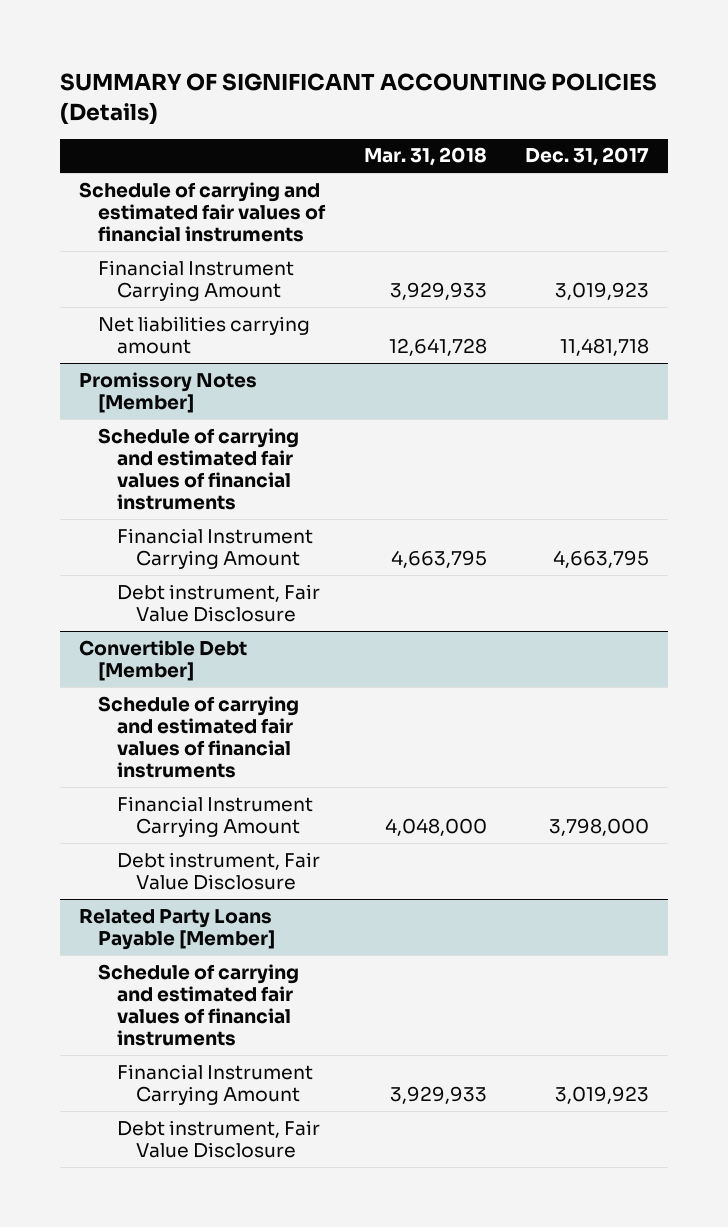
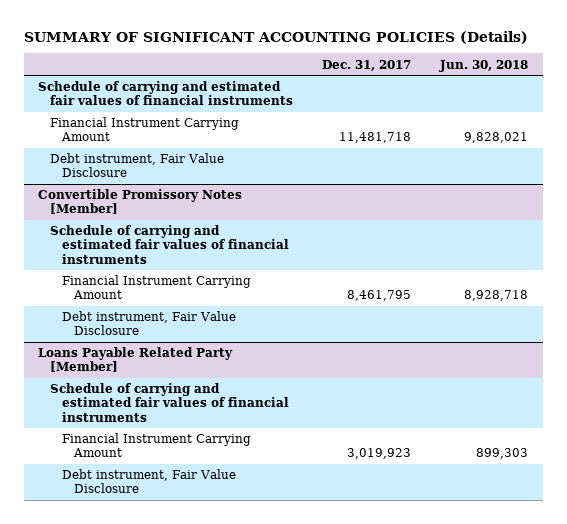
[363,147,487,167] Mar. 31, 2018 -> none
none -> [439,59,529,72] Jun. 30, 2018
[98,315,311,355] Net liabilities carrying amount -> none
[79,371,258,414] Promissory Notes [Member] -> none
[98,427,300,511] Schedule of carrying and estimated fair values of financial instruments -> none
[117,527,314,570] Financial Instrument Carrying Amount -> none
[554,282,649,301] 3,019,923 -> [339,132,412,144] 11,481,718
[79,639,248,682] Convertible Debt [Member] -> [38,189,243,215] Convertible Promissory Notes [Member]
[548,818,649,837] 3,798,000 -> [347,290,412,302] 8,461,795
[79,908,276,951] Related Party Loans Payable [Member] -> [38,347,234,373] Loans Payable Related Party [Member]

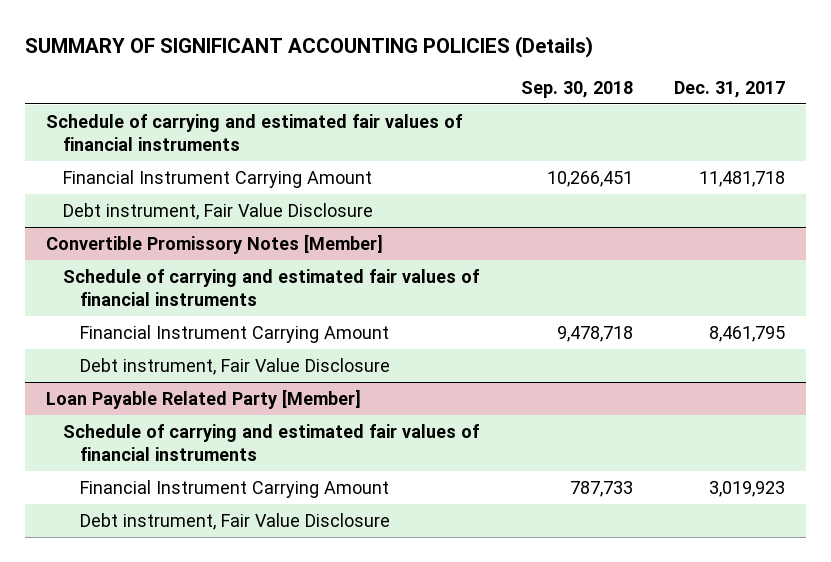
[439,59,529,72] Jun. 30, 2018 -> none
none -> [520,80,633,98] Sep. 30, 2018
[38,347,234,373] Loans Payable Related Party [Member] -> [45,388,361,409] Loan Payable Related Party [Member]

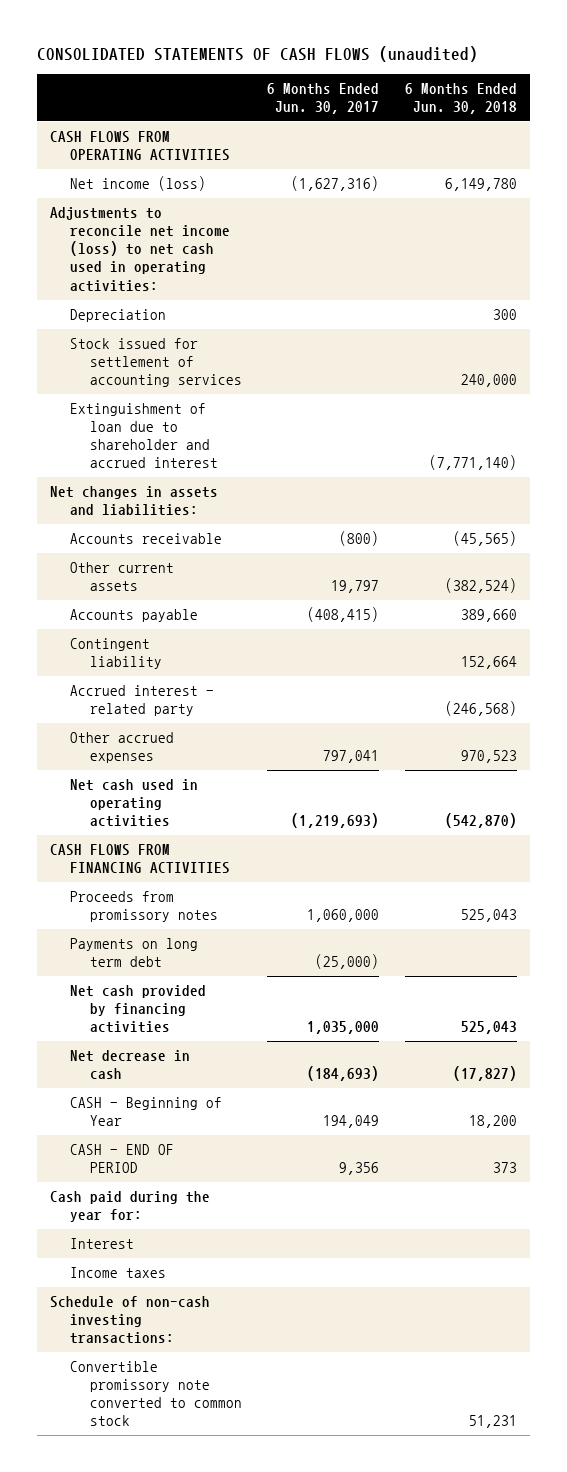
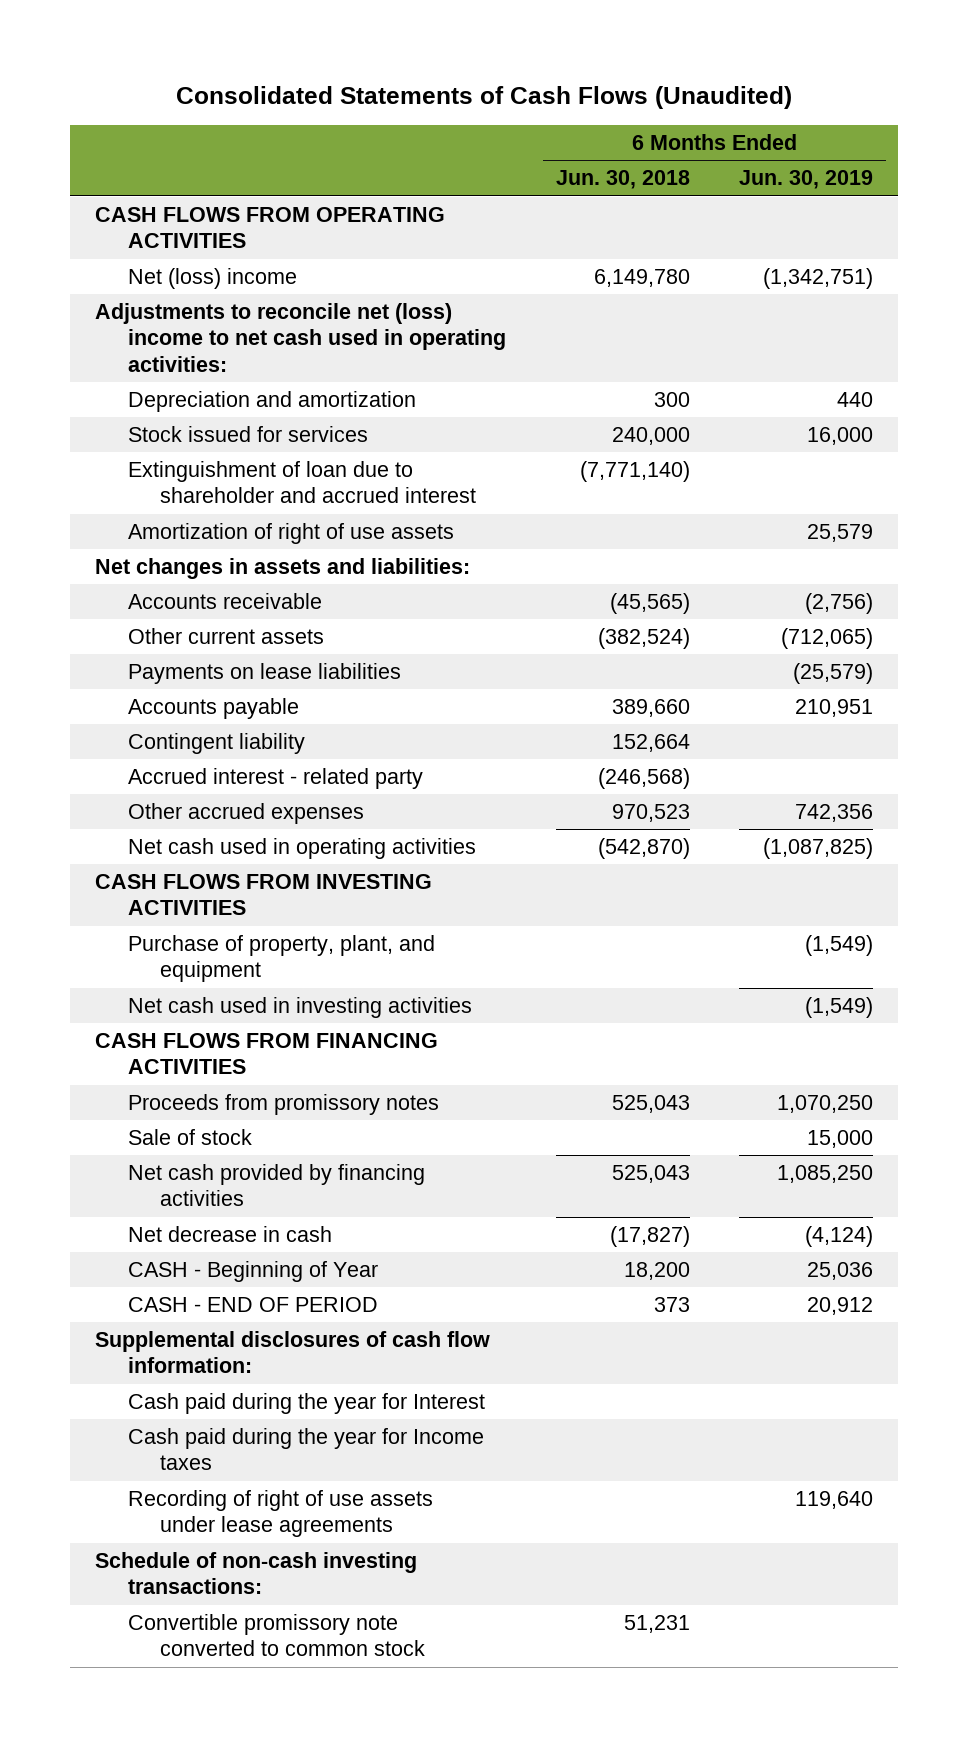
[36,46,478,63] CONSOLIDATED STATEMENTS OF CASH FLOWS (unaudited) -> [176,85,793,109] Consolidated Statements of Cash Flows (Unaudited)
[267,82,380,114] 6 Months Ended Jun. 30, 2017 -> none
none -> [739,170,874,190] Jun. 30, 2019
[69,176,206,192] Net income (loss) -> [127,268,297,290] Net (loss) income
[49,207,230,292] Adjustments to reconcile net income (loss) to net cash used in operating activities: -> [95,303,506,372] Adjustments to reconcile net (loss) income to net cash used in operating activities:
[69,309,166,323] Depreciation -> [127,391,416,413] Depreciation and amortization
[69,338,242,388] Stock issued for settlement of accounting services -> [127,426,368,443] Stock issued for services
none -> [127,523,454,545] Amortization of right of use assets
none -> [127,663,401,685] Payments on lease liabilities
none -> [95,874,433,916] CASH FLOWS FROM INVESTING ACTIVITIES
none -> [127,935,435,983] Purchase of property, plant, and equipment
none -> [127,997,472,1019] Net cash used in investing activities
[69,938,198,968] Payments on long term debt -> none
none -> [127,1129,252,1146] Sale of stock
[49,1191,210,1223] Cash paid during the year for: -> none
none -> [95,1331,491,1374] Supplemental disclosures of cash flow information:
[69,1238,134,1250] Interest -> [127,1393,485,1415] Cash paid during the year for Interest
[69,1267,166,1279] Income taxes -> [127,1428,484,1471] Cash paid during the year for Income taxes
none -> [127,1490,433,1538] Recording of right of use assets under lease agreements

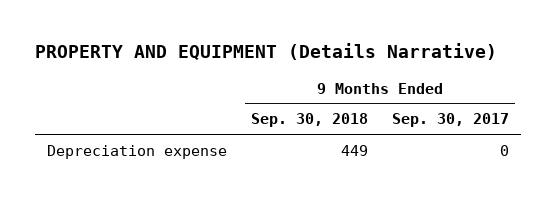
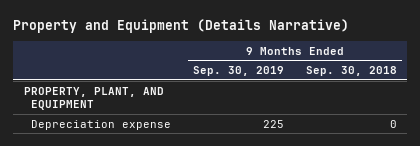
[34,43,497,61] PROPERTY AND EQUIPMENT (Details Narrative) -> [12,19,349,34] Property and Equipment (Details Narrative)
[392,113,510,128] Sep. 30, 2017 -> none
none -> [192,66,284,77] Sep. 30, 2019
none -> [23,86,164,111] PROPERTY, PLANT, AND EQUIPMENT
[340,144,368,156] 449 -> [389,119,397,128] 0

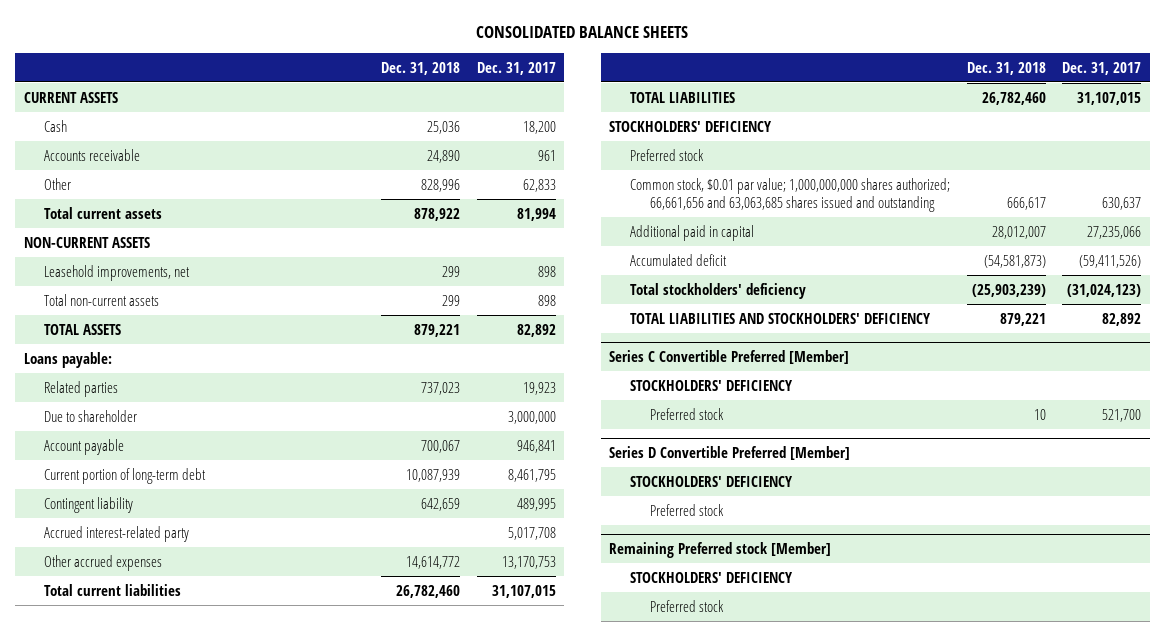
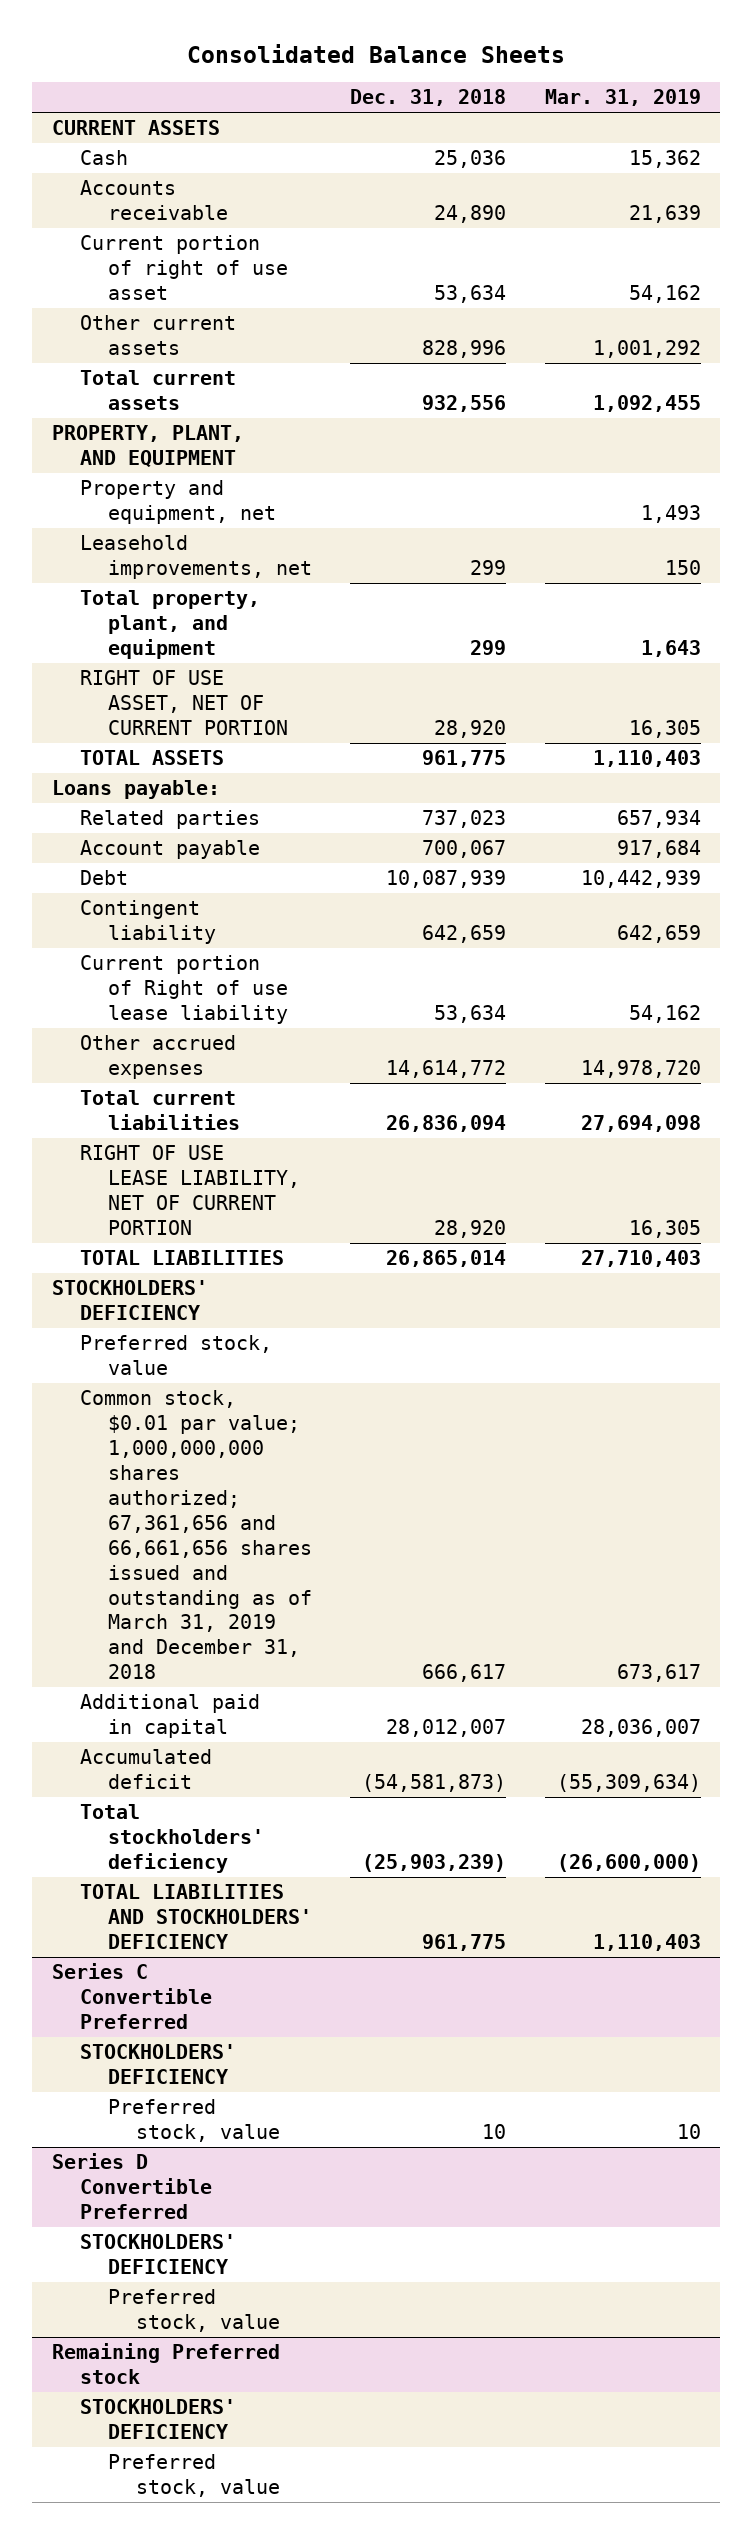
[476,26,689,39] CONSOLIDATED BALANCE SHEETS -> [187,43,566,63] Consolidated Balance Sheets
[476,61,556,75] Dec. 31, 2017 -> none
none -> [545,89,702,107] Mar. 31, 2019
[23,236,150,248] NON-CURRENT ASSETS -> none
none -> [79,235,288,301] Current portion of right of use asset
[44,177,72,190] Other -> [79,315,236,356] Other current assets
[413,207,460,221] 878,922 -> [422,395,507,413] 932,556
none -> [51,425,244,468] PROPERTY, PLANT, AND EQUIPMENT
none -> [79,480,276,525] Property and equipment, net
[44,293,160,306] Total non-current assets -> [79,590,260,660] Total property, plant, and equipment
none -> [79,670,288,736] RIGHT OF USE ASSET, NET OF CURRENT PORTION
[413,323,460,337] 879,221 -> [422,750,507,768] 961,775
[44,409,138,422] Due to shareholder -> none
[44,467,207,484] Current portion of long-term debt -> [79,870,128,886] Debt
[44,525,190,542] Accrued interest-related party -> none
none -> [79,955,288,1025] Current portion of Right of use lease liability
[395,584,460,598] 26,782,460 -> [386,1115,507,1133] 26,836,094
none -> [79,1145,300,1236] RIGHT OF USE LEASE LIABILITY, NET OF CURRENT PORTION
[981,91,1046,105] 26,782,460 -> [386,1250,507,1268] 26,865,014
[629,148,704,161] Preferred stock -> [79,1335,272,1376] Preferred stock, value
[629,177,950,213] Common stock, $0.01 par value; 1,000,000,000 shares authorized; 66,661,656 and 63,063,685 shares issued and outstanding -> [79,1390,312,1680] Common stock, $0.01 par value; 1,000,000,000 shares authorized; 67,361,656 and 66,661,656 shares issued and outstanding as of March 31, 2019 and December 31, 2018
[999,312,1046,326] 879,221 -> [422,1934,507,1952] 961,775
[609,349,850,364] Series C Convertible Preferred [Member] -> [51,1963,212,2030] Series C Convertible Preferred
[650,407,725,420] Preferred stock -> [107,2099,281,2143] Preferred stock, value
[609,445,851,460] Series D Convertible Preferred [Member] -> [51,2153,212,2220] Series D Convertible Preferred
[650,503,725,516] Preferred stock -> [107,2289,281,2333] Preferred stock, value
[609,541,832,558] Remaining Preferred stock [Member] -> [51,2343,280,2385] Remaining Preferred stock
[650,599,725,612] Preferred stock -> [107,2454,281,2498] Preferred stock, value

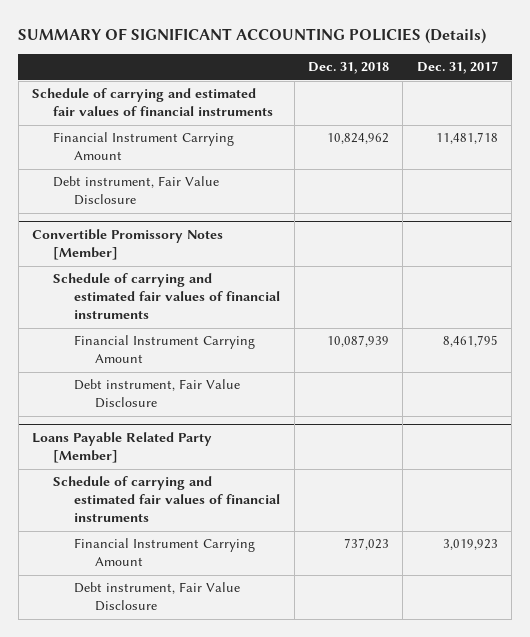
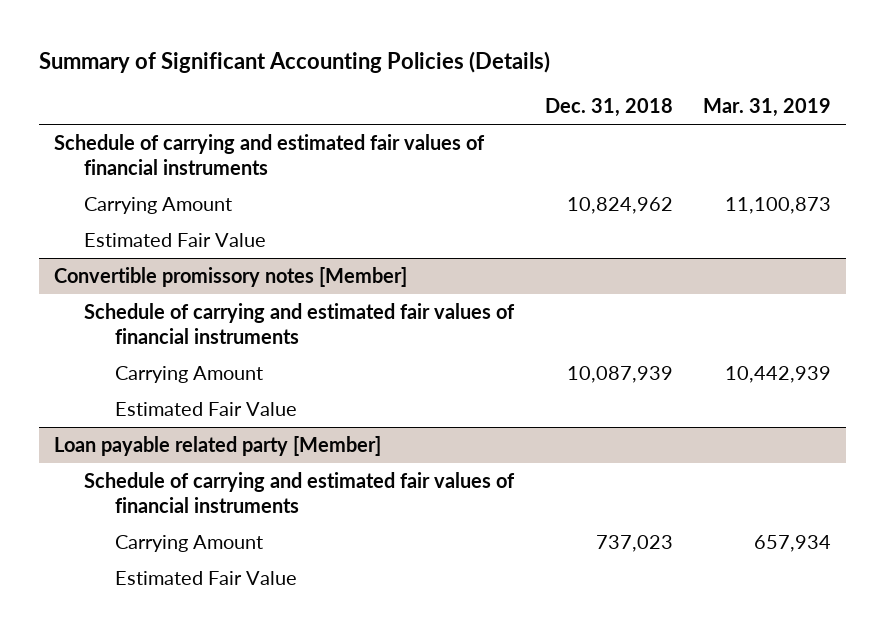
[18,28,487,45] SUMMARY OF SIGNIFICANT ACCOUNTING POLICIES (Details) -> [38,50,550,73] Summary of Significant Accounting Policies (Details)
[416,61,498,75] Dec. 31, 2017 -> none
none -> [703,98,832,118] Mar. 31, 2019
[53,132,235,161] Financial Instrument Carrying Amount -> [84,197,233,215] Carrying Amount
[53,176,220,206] Debt instrument, Fair Value Disclosure -> [84,233,267,248] Estimated Fair Value
[32,229,224,261] Convertible Promissory Notes [Member] -> [53,267,407,288] Convertible promissory notes [Member]
[74,335,256,364] Financial Instrument Carrying Amount -> [114,366,263,384] Carrying Amount
[74,379,241,409] Debt instrument, Fair Value Disclosure -> [114,402,297,417] Estimated Fair Value
[32,432,213,464] Loans Payable Related Party [Member] -> [53,436,381,457] Loan payable related party [Member]
[74,538,256,567] Financial Instrument Carrying Amount -> [114,535,263,553] Carrying Amount
[74,582,241,612] Debt instrument, Fair Value Disclosure -> [114,571,297,586] Estimated Fair Value

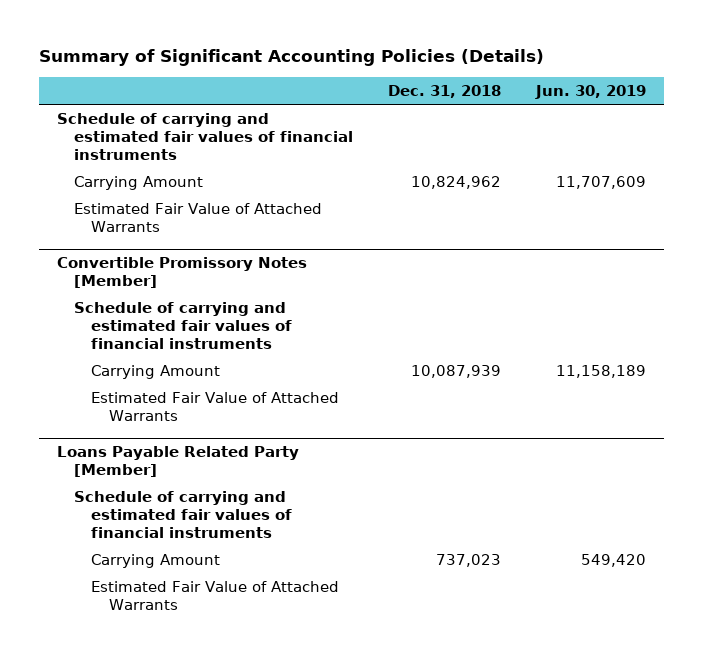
[703,98,832,118] Mar. 31, 2019 -> none
none -> [535,85,647,100] Jun. 30, 2019
[84,233,267,248] Estimated Fair Value -> [73,203,322,233] Estimated Fair Value of Attached Warrants
[53,267,407,288] Convertible promissory notes [Member] -> [56,257,307,289] Convertible Promissory Notes [Member]
[114,402,297,417] Estimated Fair Value -> [91,392,340,422] Estimated Fair Value of Attached Warrants
[53,436,381,457] Loan payable related party [Member] -> [56,446,299,478] Loans Payable Related Party [Member]
[114,571,297,586] Estimated Fair Value -> [91,581,340,611] Estimated Fair Value of Attached Warrants

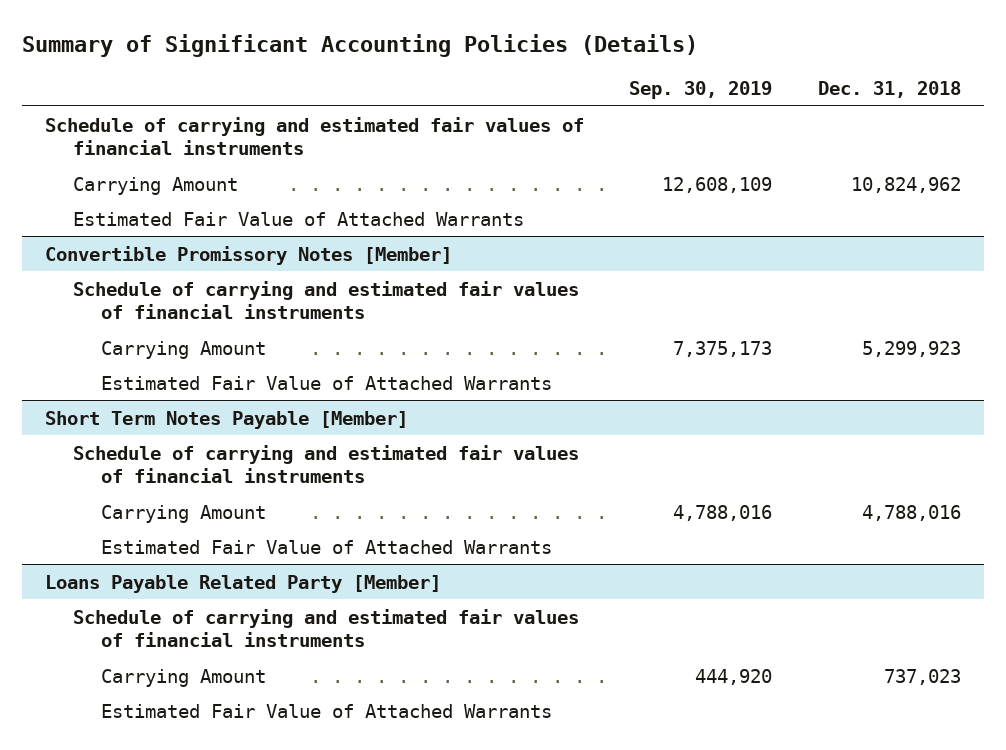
[535,85,647,100] Jun. 30, 2019 -> none
none -> [629,80,773,99] Sep. 30, 2019
[410,365,501,379] 10,087,939 -> [861,340,961,357] 5,299,923
none -> [45,410,409,429] Short Term Notes Payable [Member]
none -> [73,444,580,484] Schedule of carrying and estimated fair values of financial instruments
none -> [100,504,266,523] Carrying Amount
none -> [100,539,552,554] Estimated Fair Value of Attached Warrants

